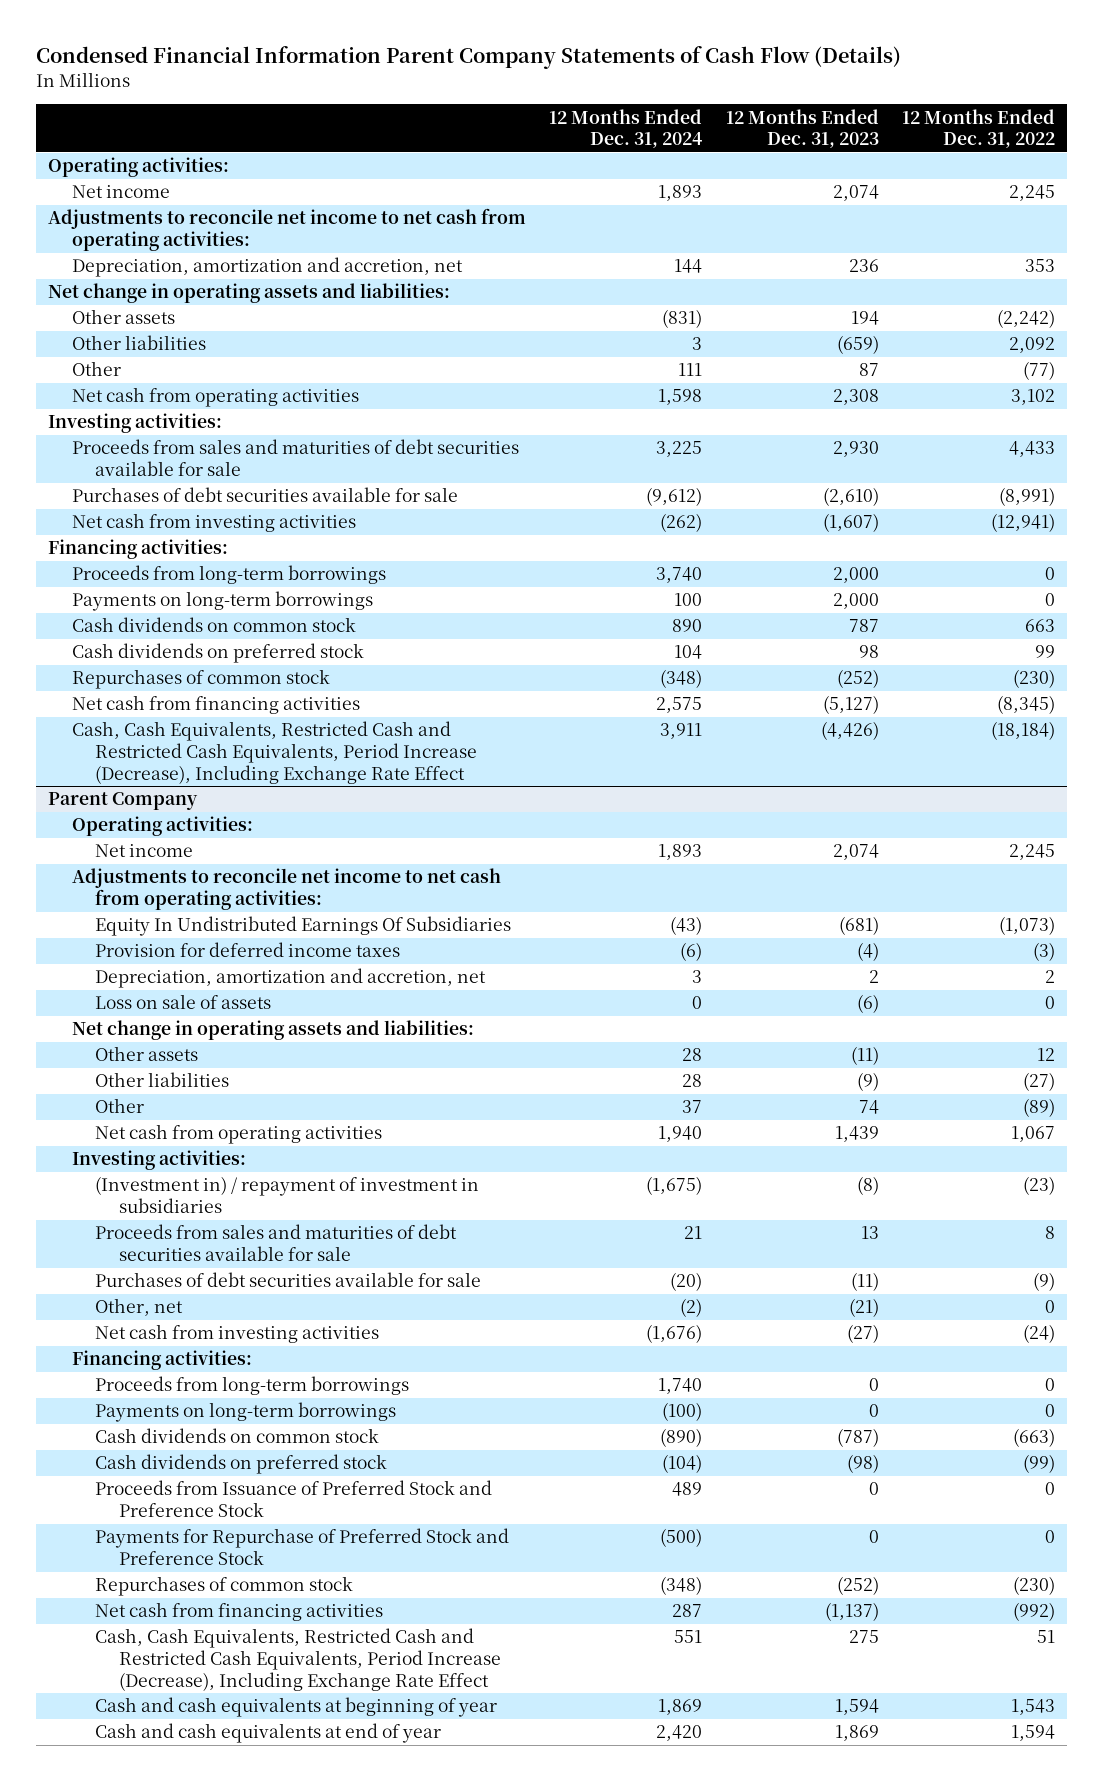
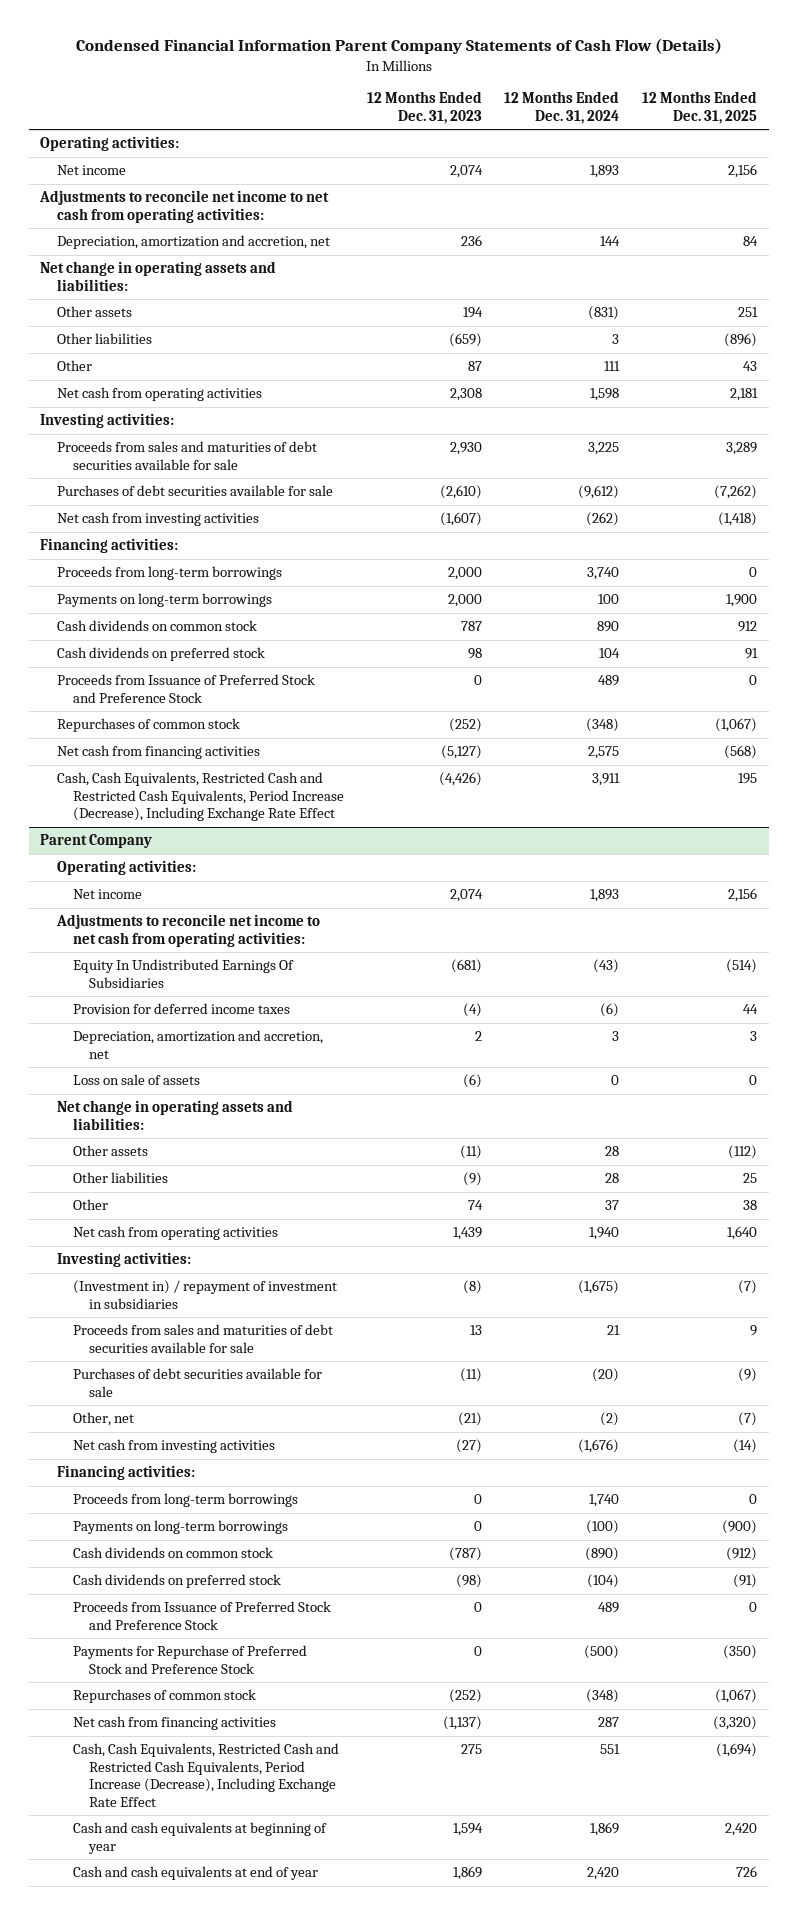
[902,108,1056,149] 12 Months Ended Dec. 31, 2022 -> none
none -> [642,91,758,124] 12 Months Ended Dec. 31, 2025
none -> [56,674,315,703] Proceeds from Issuance of Preferred Stock and Preference Stock

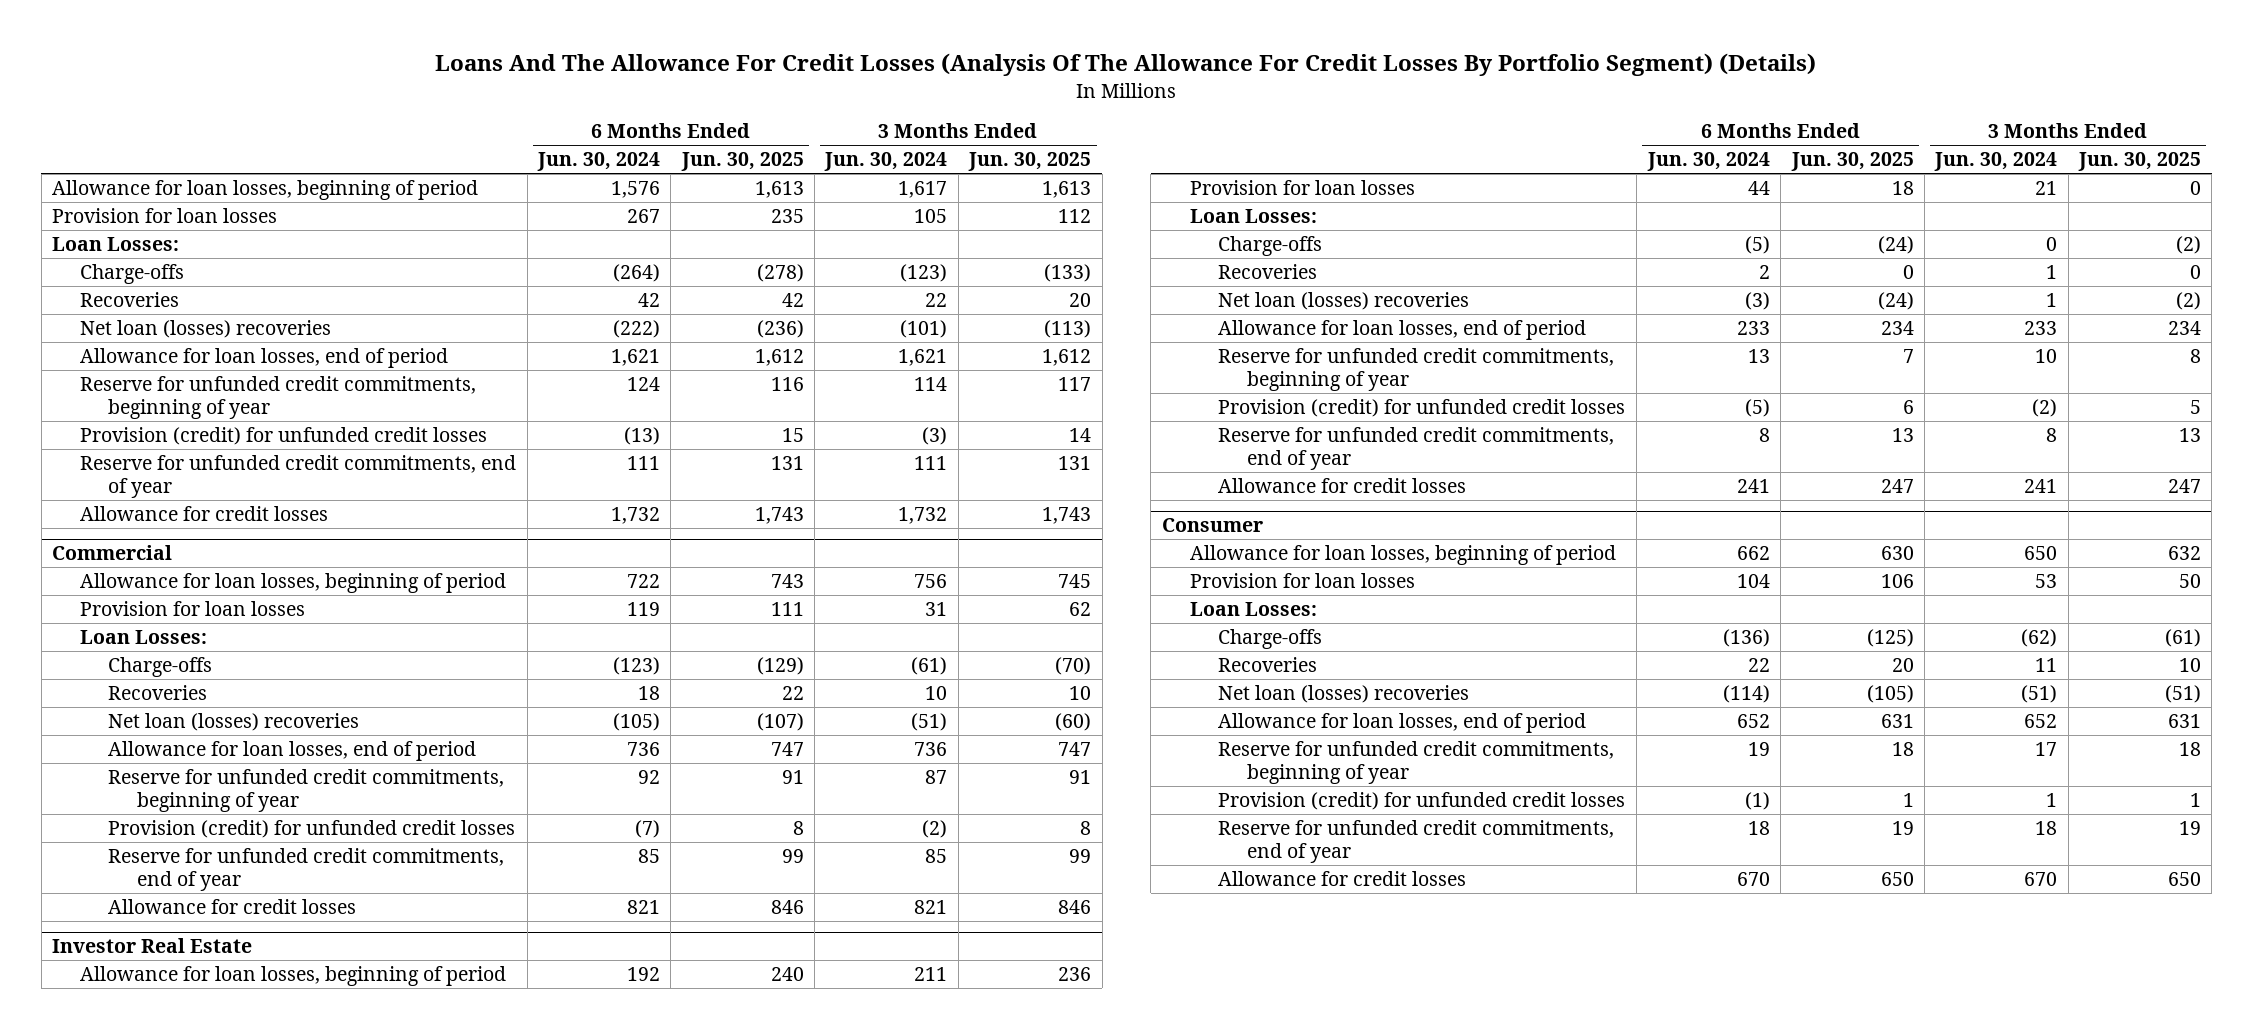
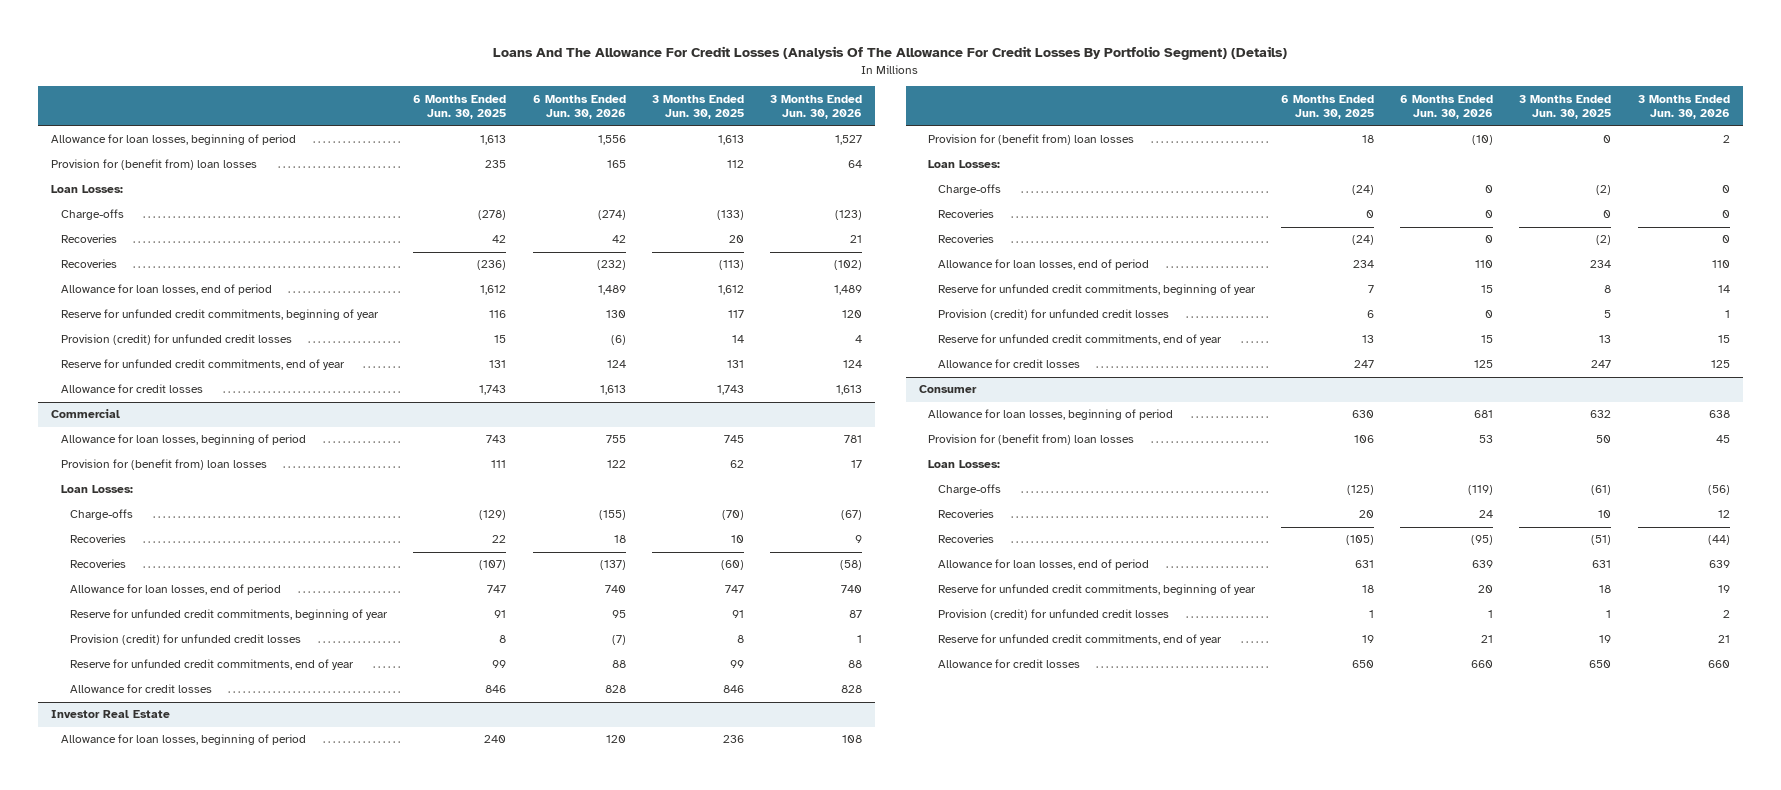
[536,152,660,172] Jun. 30, 2024 -> none
[824,152,948,172] Jun. 30, 2024 -> none
none -> [532,94,626,120] 6 Months Ended Jun. 30, 2026
none -> [770,94,863,120] 3 Months Ended Jun. 30, 2026
[51,208,277,224] Provision for loan losses -> [51,159,258,171] Provision for (benefit from) loan losses
[80,320,332,339] Net loan (losses) recoveries -> [60,259,117,269] Recoveries
[80,601,306,617] Provision for loan losses -> [60,459,267,471] Provision for (benefit from) loan losses
[108,713,360,732] Net loan (losses) recoveries -> [70,559,127,569] Recoveries
[1190,180,1416,196] Provision for loan losses -> [928,134,1135,146] Provision for (benefit from) loan losses
[1218,292,1470,311] Net loan (losses) recoveries -> [937,234,994,244] Recoveries
[1190,573,1416,589] Provision for loan losses -> [928,434,1135,446] Provision for (benefit from) loan losses
[1218,685,1470,704] Net loan (losses) recoveries -> [937,534,994,544] Recoveries

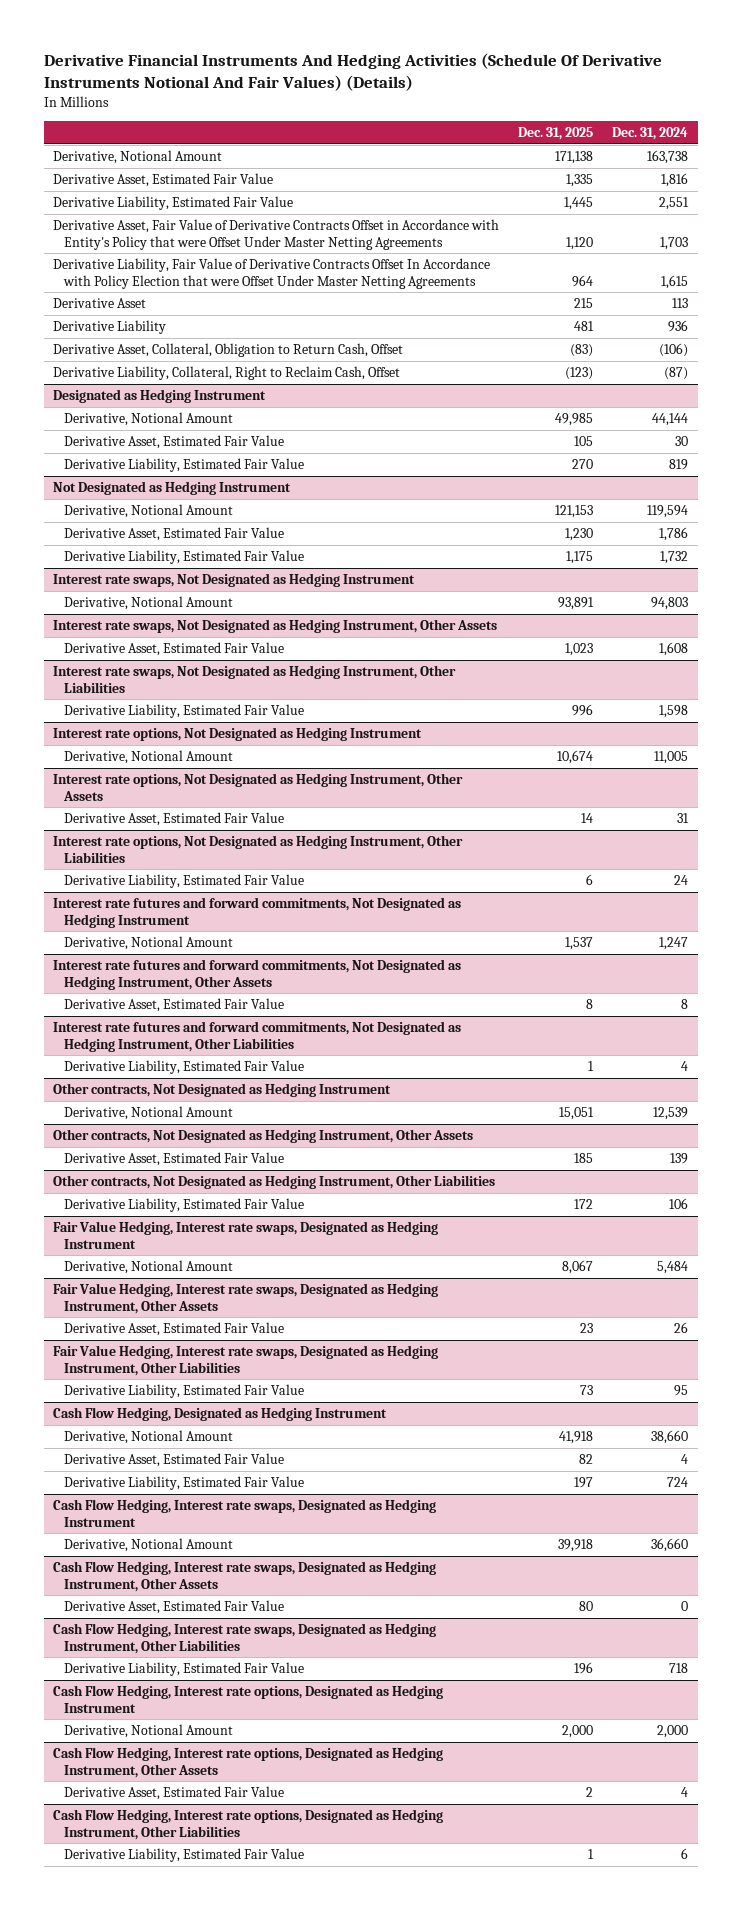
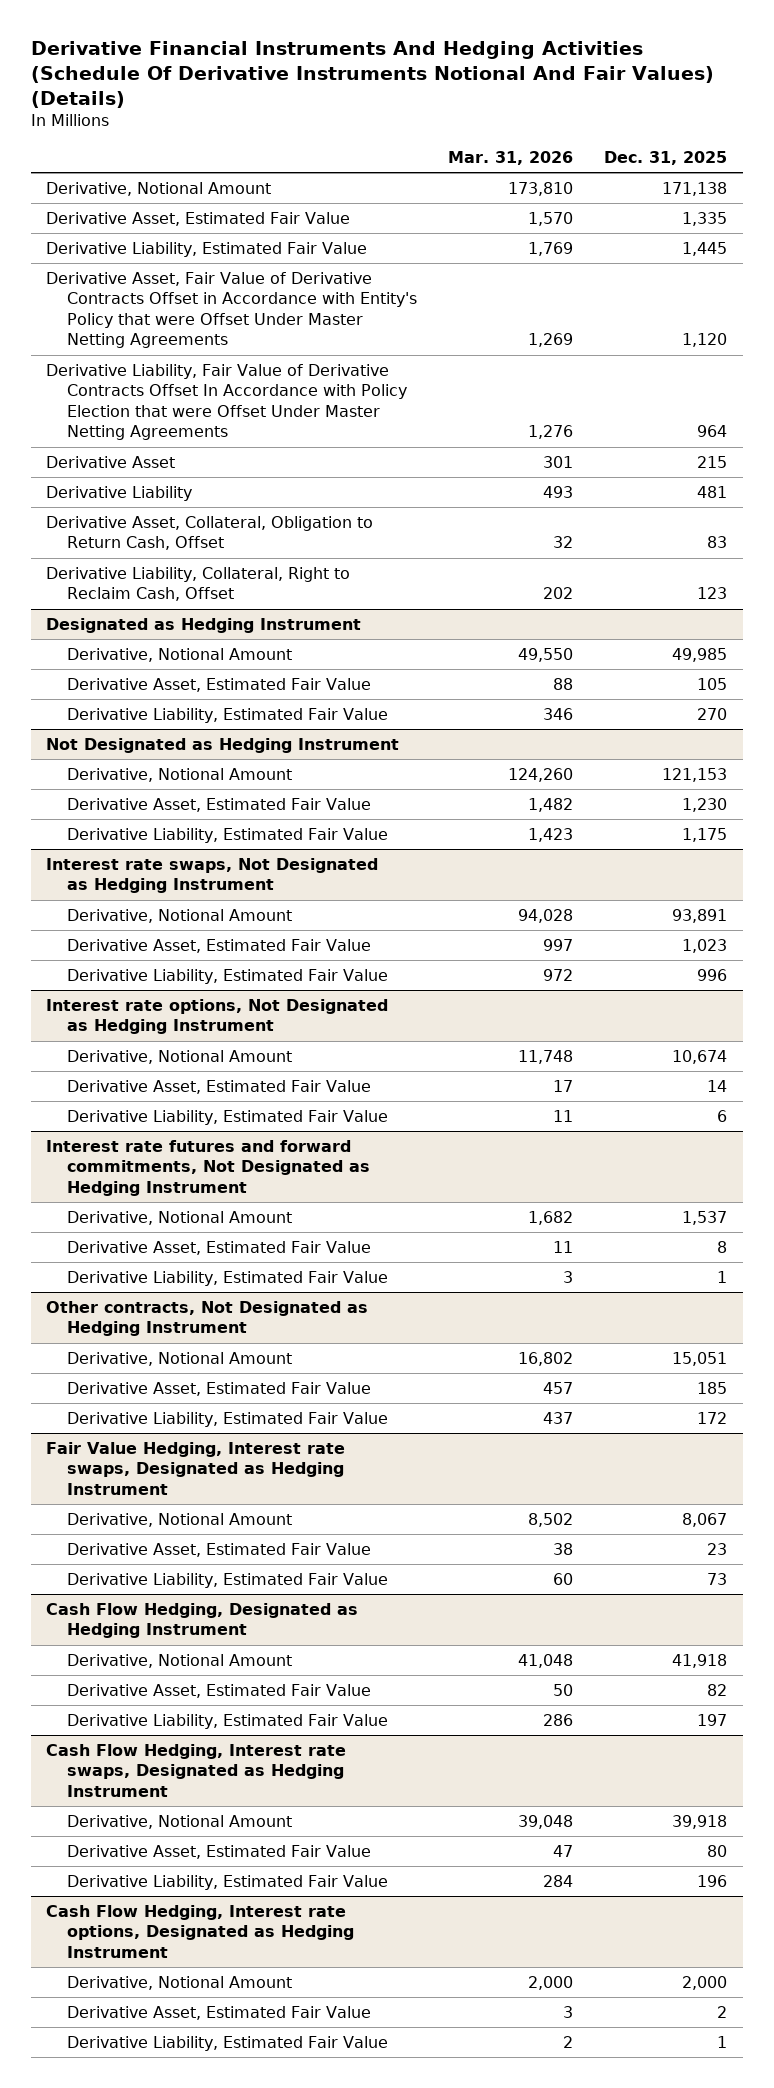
[612,127,689,141] Dec. 31, 2024 -> none
none -> [448,150,574,165] Mar. 31, 2026
[570,344,594,358] (83) -> [707,536,728,549] 83
[565,367,594,381] (123) -> [697,587,728,600] 123
[53,619,498,634] Interest rate swaps, Not Designated as Hedging Instrument, Other Assets -> none
[53,665,457,693] Interest rate swaps, Not Designated as Hedging Instrument, Other Liabilities -> none
[53,773,464,801] Interest rate options, Not Designated as Hedging Instrument, Other Assets -> none
[53,835,464,863] Interest rate options, Not Designated as Hedging Instrument, Other Liabilities -> none
[53,959,462,990] Interest rate futures and forward commitments, Not Designated as Hedging Instrument, Other Assets -> none
[53,1021,462,1052] Interest rate futures and forward commitments, Not Designated as Hedging Instrument, Other Liabilities -> none
[53,1129,474,1144] Other contracts, Not Designated as Hedging Instrument, Other Assets -> none
[53,1175,496,1190] Other contracts, Not Designated as Hedging Instrument, Other Liabilities -> none
[53,1283,439,1314] Fair Value Hedging, Interest rate swaps, Designated as Hedging Instrument, Other Assets -> none
[53,1345,439,1376] Fair Value Hedging, Interest rate swaps, Designated as Hedging Instrument, Other Liabilities -> none
[53,1561,437,1592] Cash Flow Hedging, Interest rate swaps, Designated as Hedging Instrument, Other Assets -> none
[53,1623,437,1654] Cash Flow Hedging, Interest rate swaps, Designated as Hedging Instrument, Other Liabilities -> none
[53,1747,444,1778] Cash Flow Hedging, Interest rate options, Designated as Hedging Instrument, Other Assets -> none
[53,1809,444,1840] Cash Flow Hedging, Interest rate options, Designated as Hedging Instrument, Other Liabilities -> none

